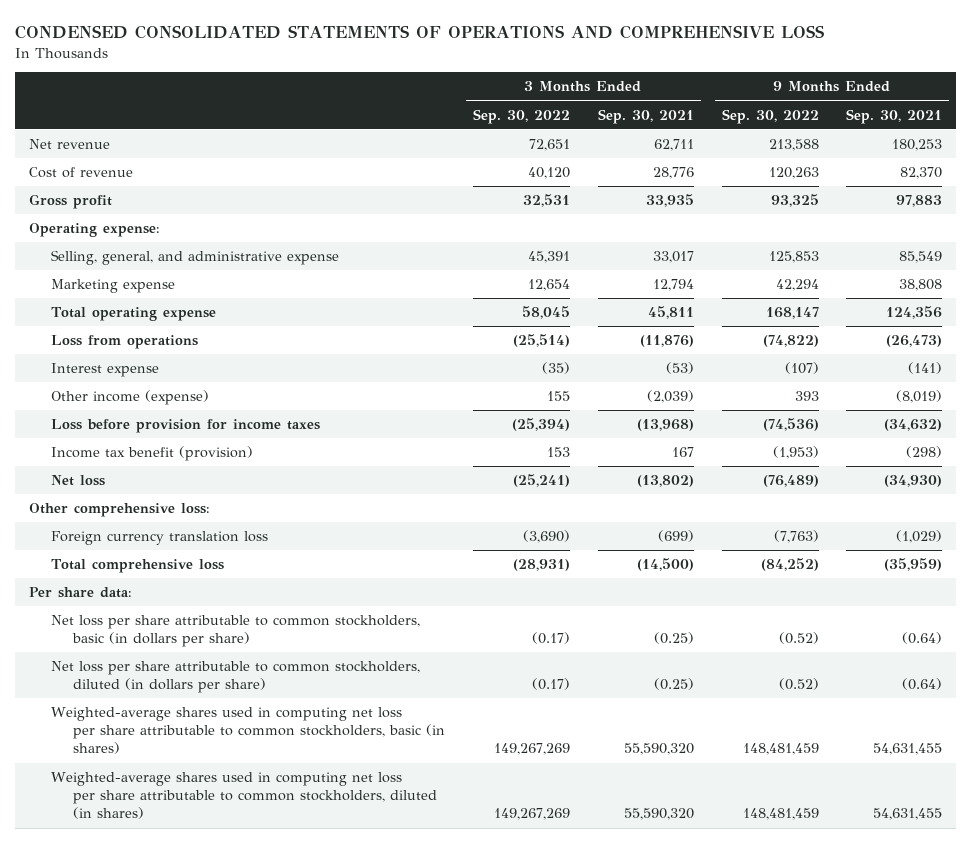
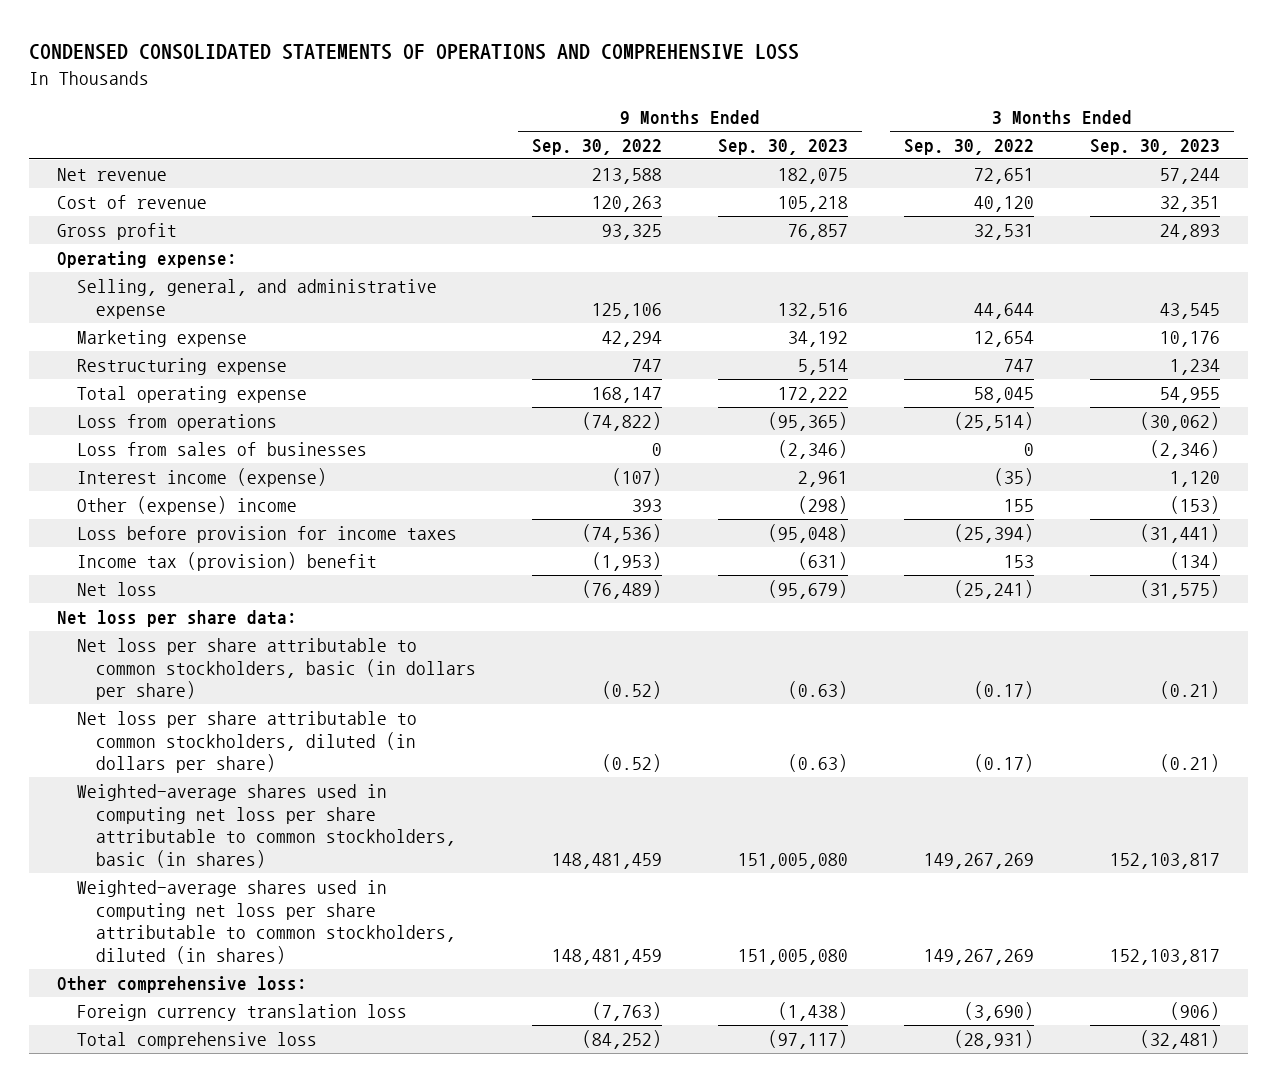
[597,108,694,124] Sep. 30, 2021 -> none
[846,108,943,124] Sep. 30, 2021 -> none
none -> [718,139,849,156] Sep. 30, 2023
none -> [1089,139,1220,156] Sep. 30, 2023
[528,251,571,264] 45,391 -> [974,302,1035,319] 44,644
[768,251,819,264] 125,853 -> [592,302,663,319] 125,106
none -> [76,358,287,376] Restructuring expense
none -> [76,442,367,457] Loss from sales of businesses
[51,363,160,378] Interest expense -> [76,468,327,488] Interest income (expense)
[51,390,210,406] Other income (expense) -> [76,496,297,516] Other (expense) income
[51,446,254,462] Income tax benefit (provision) -> [76,552,377,572] Income tax (provision) benefit
[29,587,133,599] Per share data: -> [56,610,297,628] Net loss per share data:
[29,503,211,518] Other comprehensive loss: -> [56,976,307,994] Other comprehensive loss:
[51,531,269,546] Foreign currency translation loss -> [76,1004,407,1022] Foreign currency translation loss
[51,559,225,574] Total comprehensive loss -> [76,1032,317,1050] Total comprehensive loss

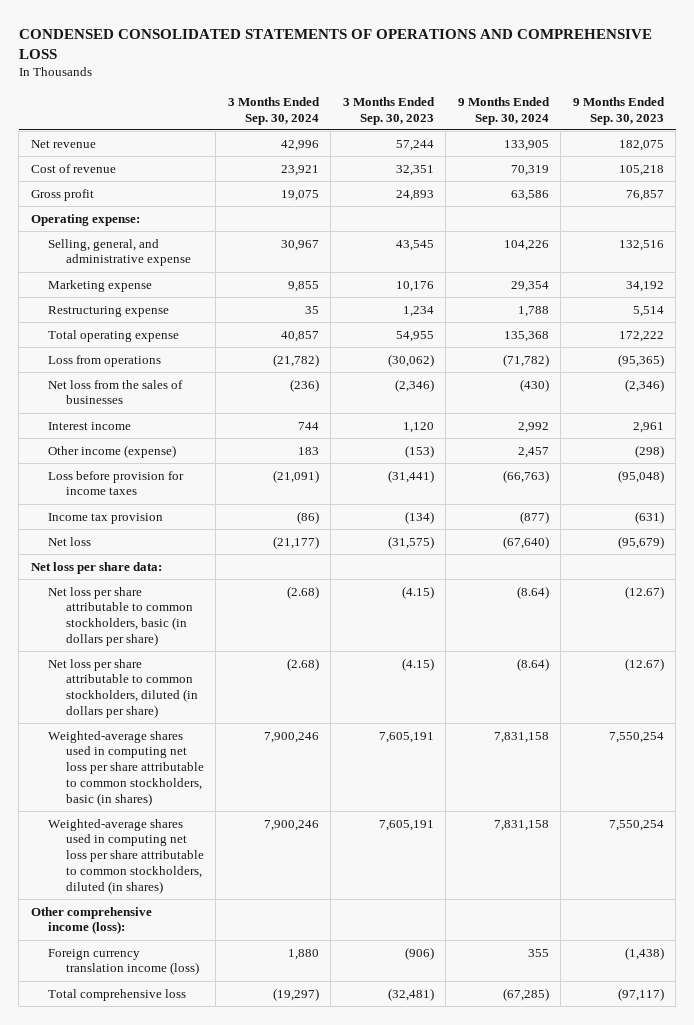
[532,139,663,156] Sep. 30, 2022 -> none
[904,139,1035,156] Sep. 30, 2022 -> none
none -> [227,96,320,125] 3 Months Ended Sep. 30, 2024
none -> [457,96,550,125] 9 Months Ended Sep. 30, 2024
[76,442,367,457] Loss from sales of businesses -> [48,379,184,405] Net loss from the sales of businesses
[76,468,327,488] Interest income (expense) -> [48,421,132,430] Interest income
[76,496,297,516] Other (expense) income -> [48,444,177,458] Other income (expense)
[76,552,377,572] Income tax (provision) benefit -> [48,512,164,524] Income tax provision
[788,681,849,700] (0.63) -> [624,585,664,599] (12.67)
[1159,681,1220,700] (0.21) -> [401,585,434,599] (4.15)
[788,754,849,773] (0.63) -> [624,657,664,671] (12.67)
[1159,754,1220,773] (0.21) -> [401,657,434,671] (4.15)
[738,852,849,869] 151,005,080 -> [608,731,664,743] 7,550,254
[1109,852,1220,869] 152,103,817 -> [378,731,434,743] 7,605,191
[738,948,849,965] 151,005,080 -> [608,819,664,831] 7,550,254
[1109,948,1220,965] 152,103,817 -> [378,819,434,831] 7,605,191
[56,976,307,994] Other comprehensive loss: -> [30,906,152,935] Other comprehensive income (loss):
[76,1004,407,1022] Foreign currency translation loss -> [48,948,199,976] Foreign currency translation income (loss)

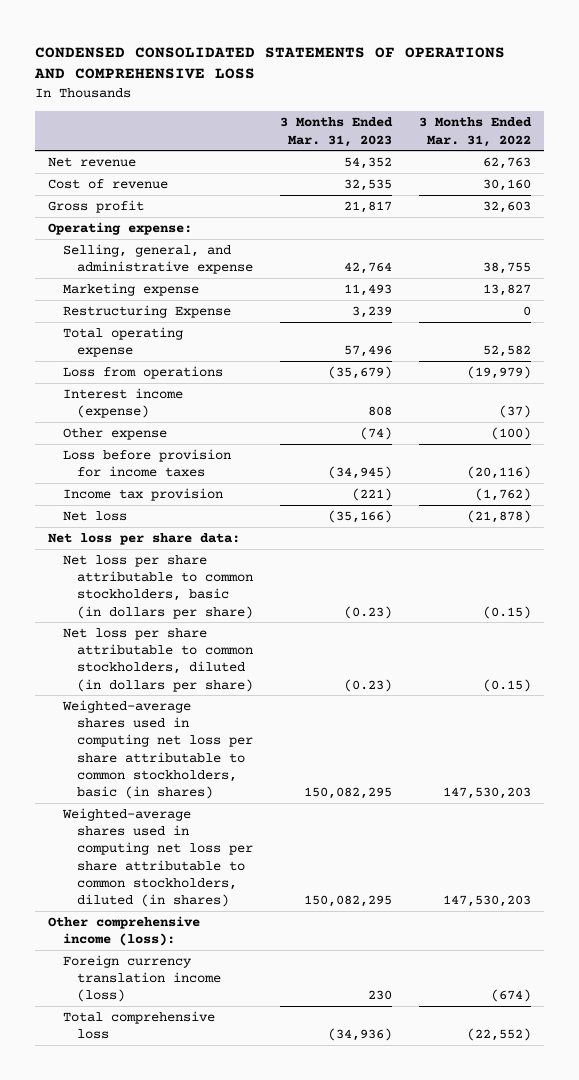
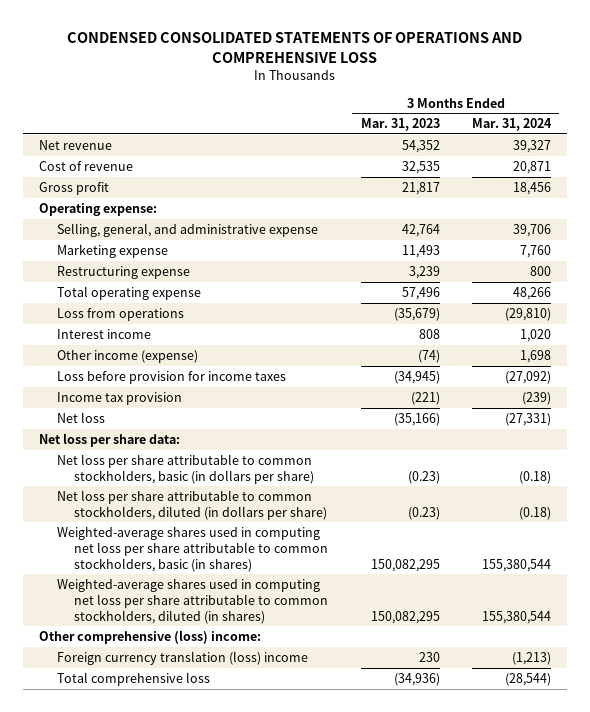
[418,117,532,147] 3 Months Ended Mar. 31, 2022 -> none
none -> [471,118,552,132] Mar. 31, 2024
[62,304,231,318] Restructuring Expense -> [56,265,190,279] Restructuring expense
[62,387,183,419] Interest income (expense) -> [56,328,151,339] Interest income
[62,427,167,440] Other expense -> [56,349,198,363] Other income (expense)
[48,915,201,947] Other comprehensive income (loss): -> [39,629,262,644] Other comprehensive (loss) income:
[62,954,222,1003] Foreign currency translation income (loss) -> [56,650,308,665] Foreign currency translation (loss) income

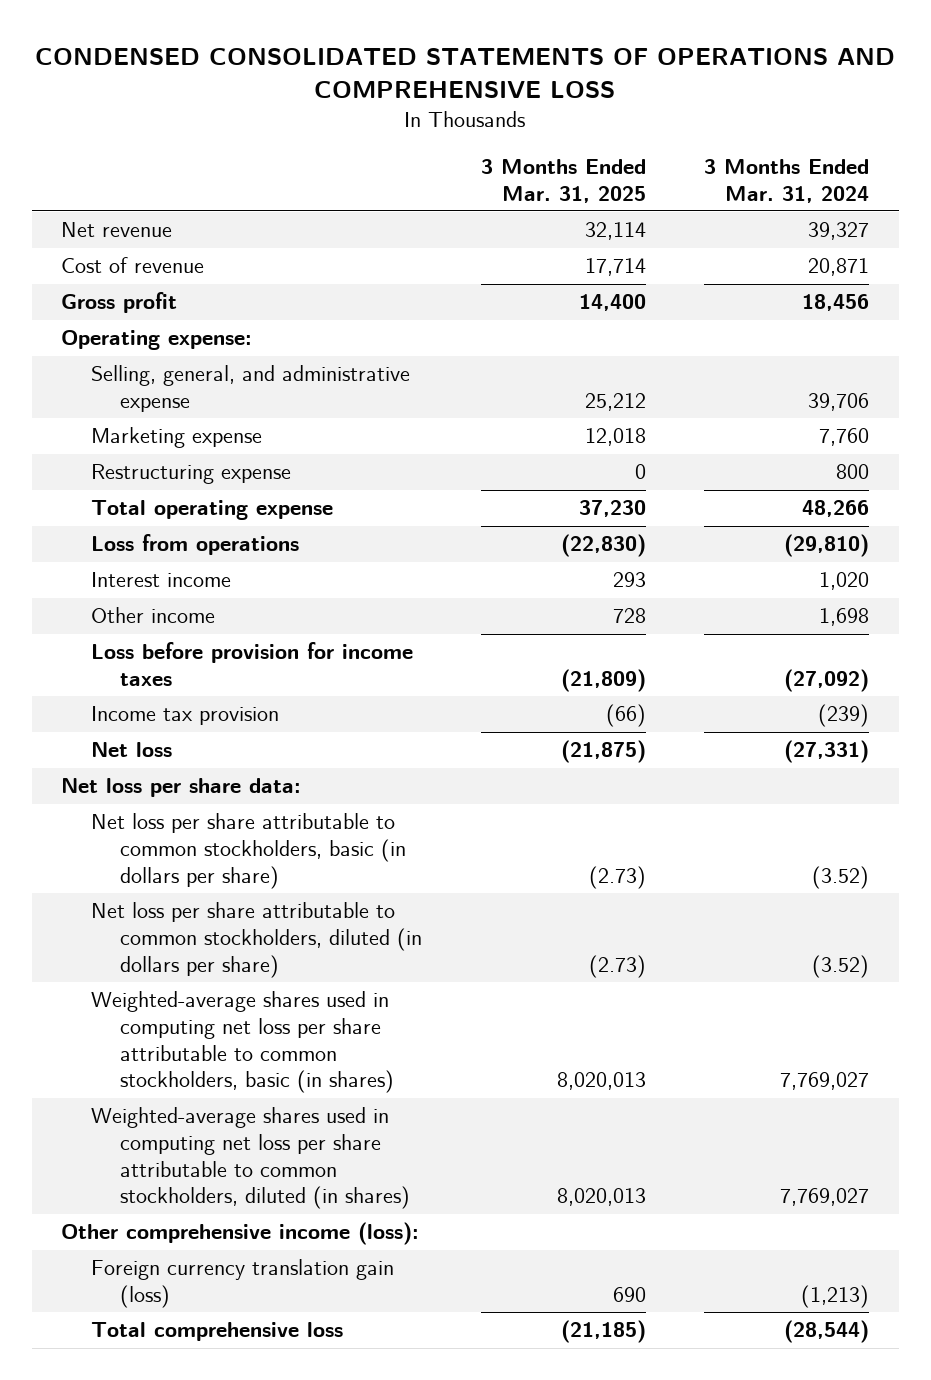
[360,118,440,132] Mar. 31, 2023 -> none
none -> [480,159,646,203] 3 Months Ended Mar. 31, 2025
[56,349,198,363] Other income (expense) -> [90,607,215,624] Other income
[518,470,551,484] (0.18) -> [812,865,870,889] (3.52)
[518,506,551,520] (0.18) -> [812,954,870,978] (3.52)
[481,558,551,572] 155,380,544 -> [780,1072,870,1091] 7,769,027
[481,610,551,624] 155,380,544 -> [780,1188,870,1207] 7,769,027
[39,629,262,644] Other comprehensive (loss) income: -> [61,1222,420,1246] Other comprehensive income (loss):
[56,650,308,665] Foreign currency translation (loss) income -> [90,1259,394,1308] Foreign currency translation gain (loss)

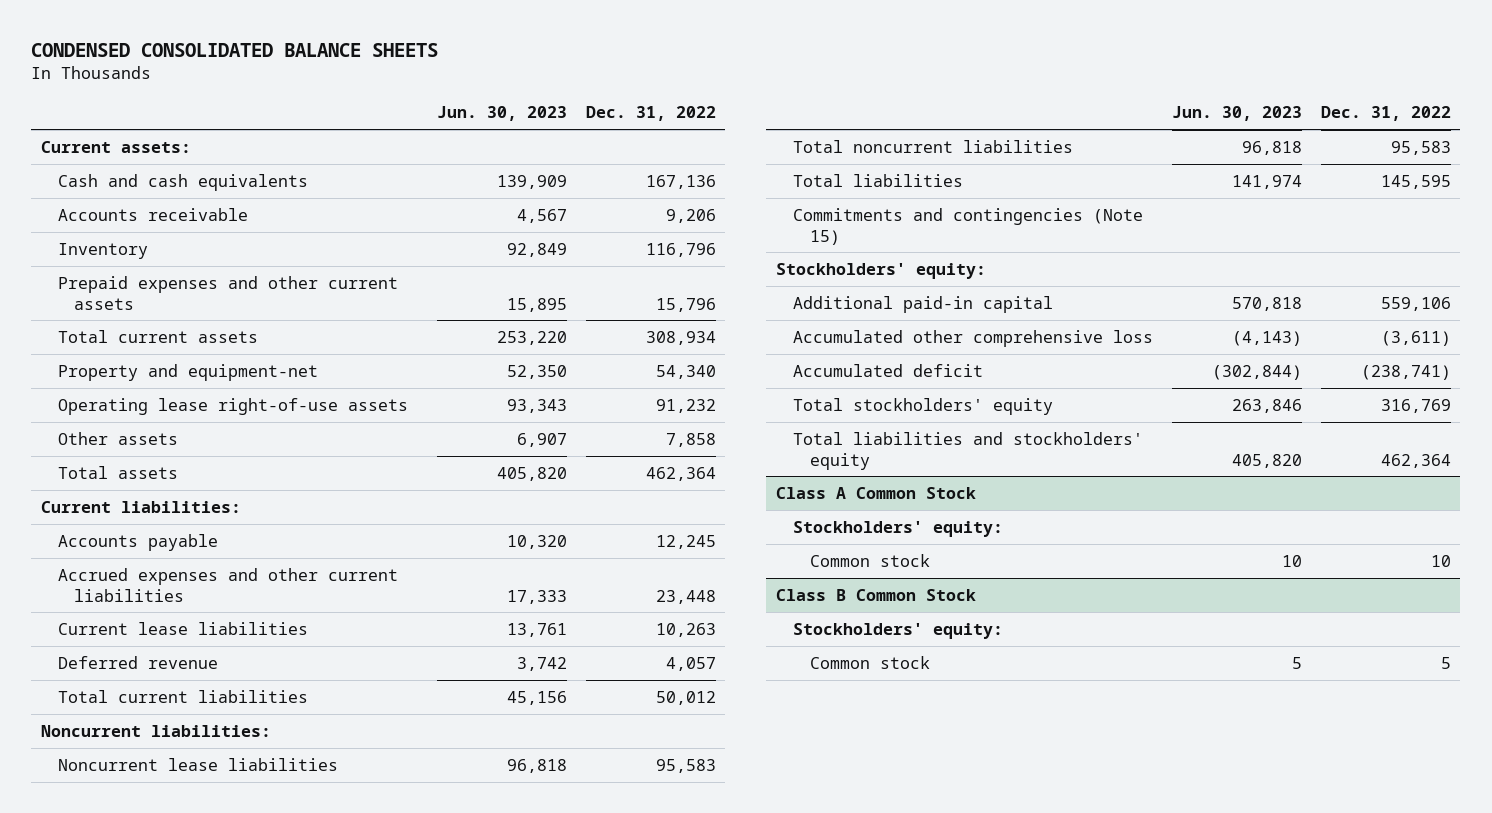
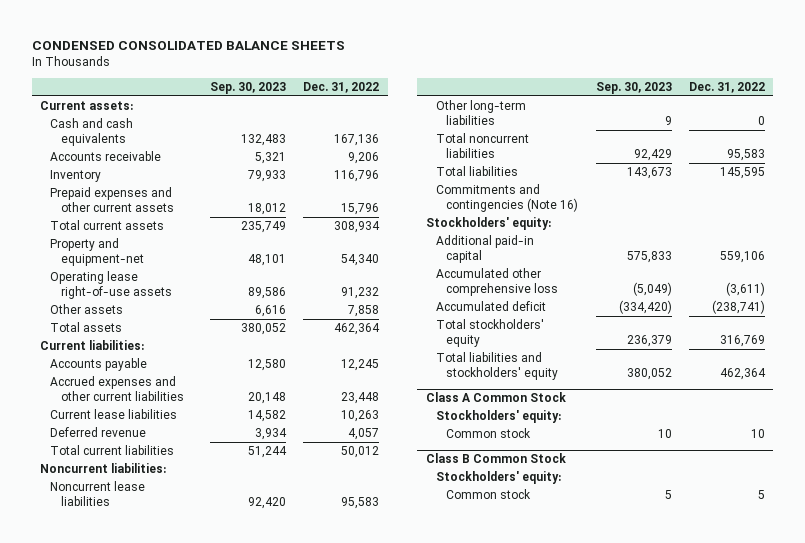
[436,106,567,122] Jun. 30, 2023 -> none
none -> [209,81,286,94] Sep. 30, 2023
none -> [436,100,527,125] Other long-term liabilities
[792,207,1143,245] Commitments and contingencies (Note 15) -> [436,184,579,212] Commitments and contingencies (Note 16)

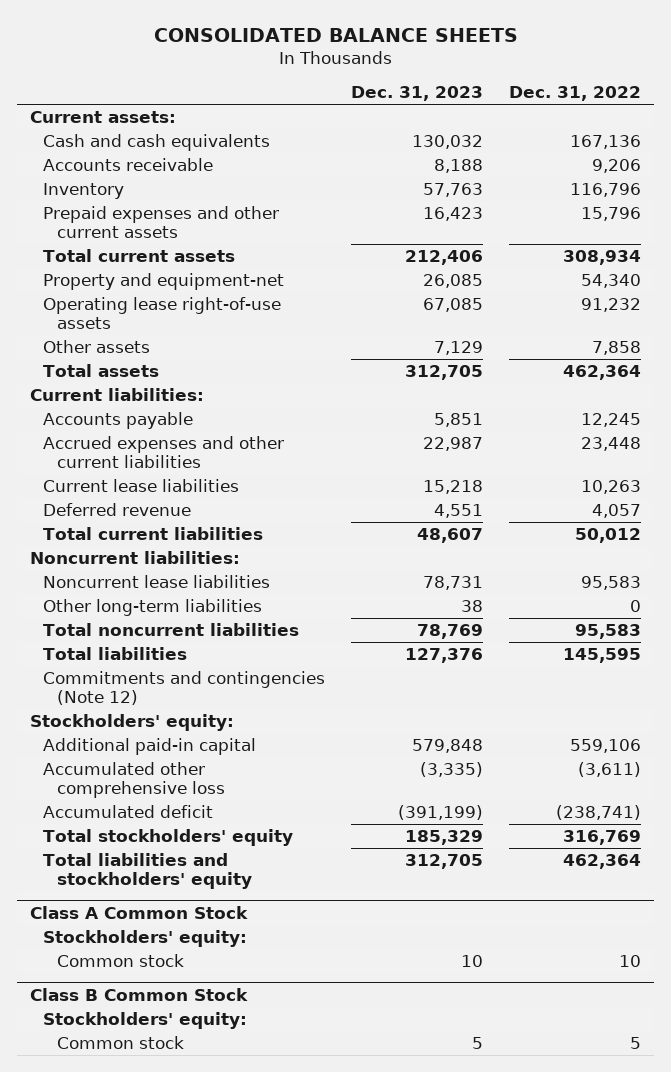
[31,40,345,50] CONDENSED CONSOLIDATED BALANCE SHEETS -> [153,28,518,43] CONSOLIDATED BALANCE SHEETS
[209,81,286,94] Sep. 30, 2023 -> none
none -> [351,86,484,102] Dec. 31, 2023
[436,184,579,212] Commitments and contingencies (Note 16) -> [43,671,326,706] Commitments and contingencies (Note 12)

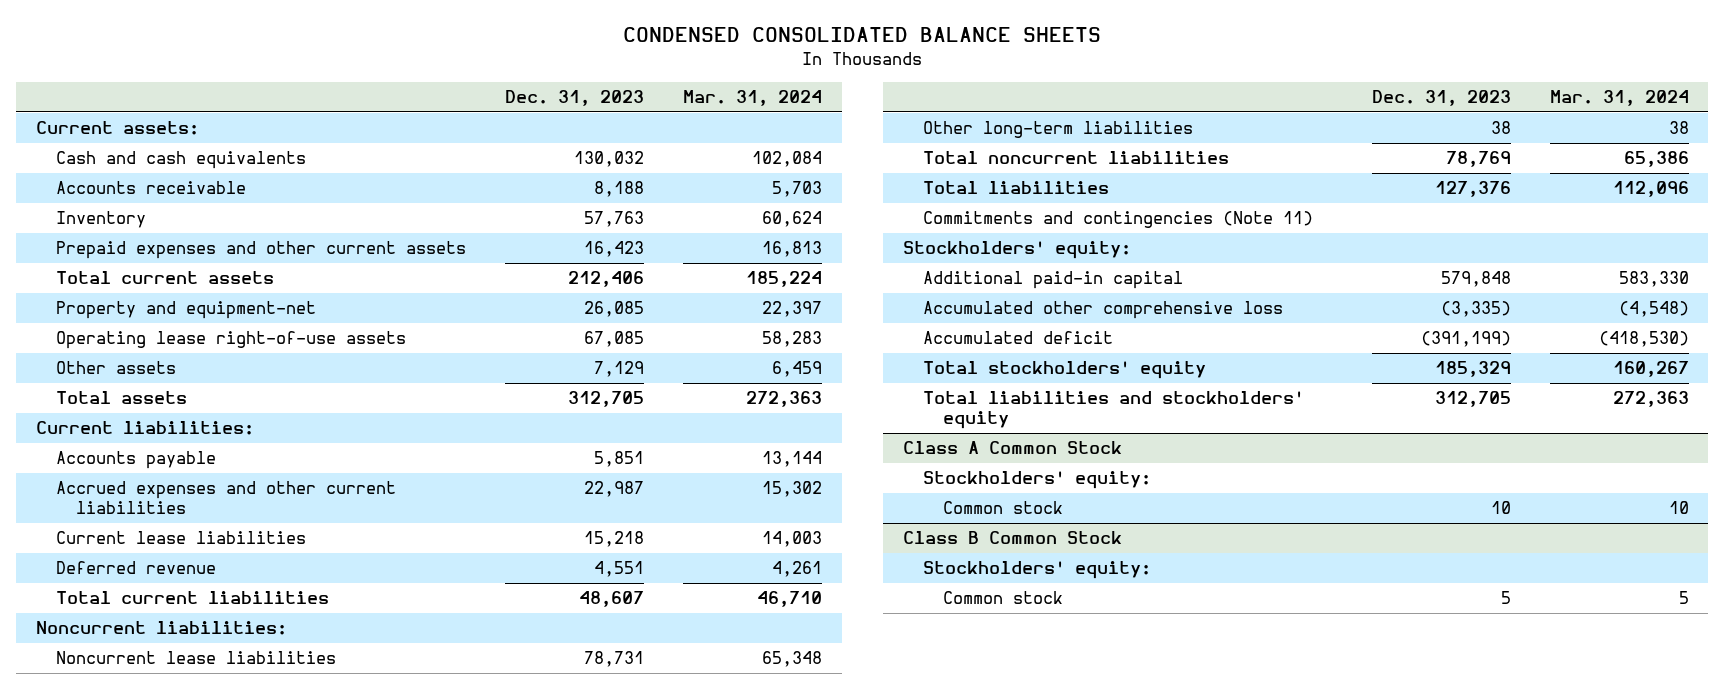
[153,28,518,43] CONSOLIDATED BALANCE SHEETS -> [623,27,1102,43] CONDENSED CONSOLIDATED BALANCE SHEETS
[509,86,642,102] Dec. 31, 2022 -> none
none -> [683,89,823,106] Mar. 31, 2024
[43,671,326,706] Commitments and contingencies (Note 12) -> [922,211,1313,229] Commitments and contingencies (Note 11)

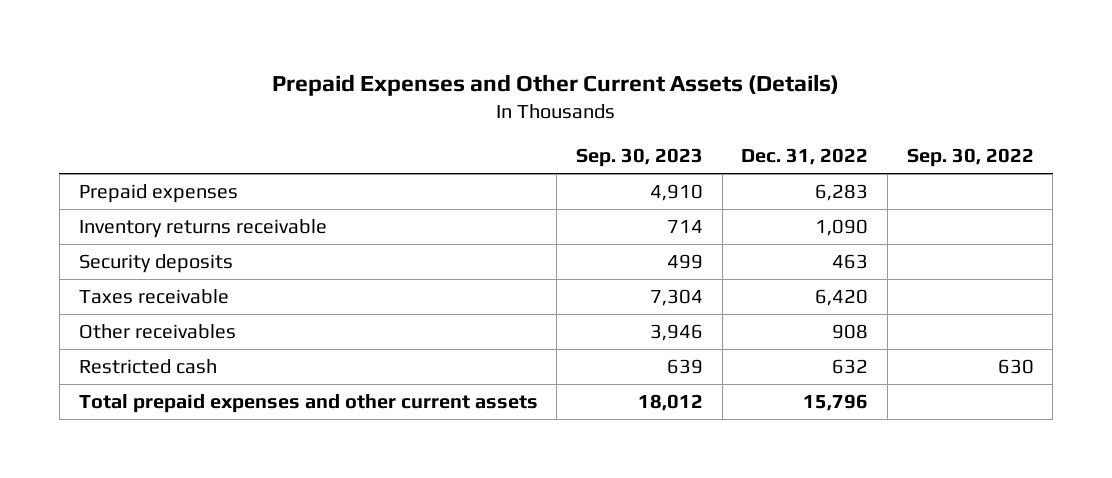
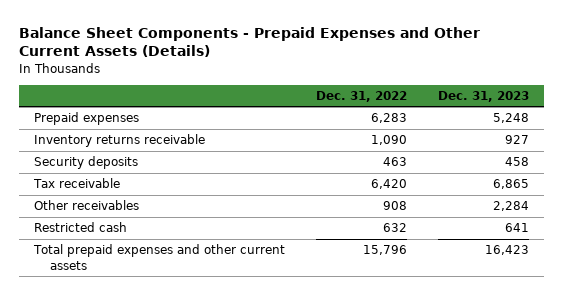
[272,73,840,96] Prepaid Expenses and Other Current Assets (Details) -> [19,26,481,58] Balance Sheet Components - Prepaid Expenses and Other Current Assets (Details)
[575,148,703,168] Sep. 30, 2023 -> none
[906,148,1034,168] Sep. 30, 2022 -> none
none -> [437,90,529,102] Dec. 31, 2023
[78,289,229,305] Taxes receivable -> [33,178,121,189] Tax receivable

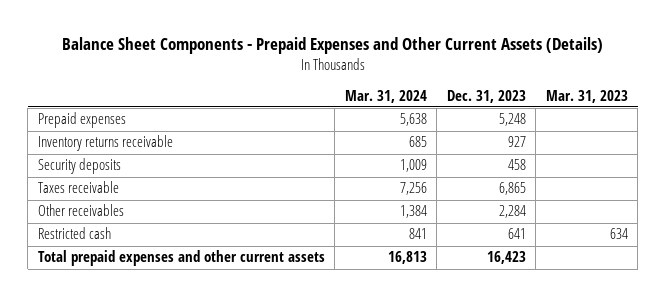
[316,90,408,102] Dec. 31, 2022 -> none
none -> [344,89,427,103] Mar. 31, 2024
none -> [545,89,628,103] Mar. 31, 2023
[33,178,121,189] Tax receivable -> [37,181,119,194] Taxes receivable

